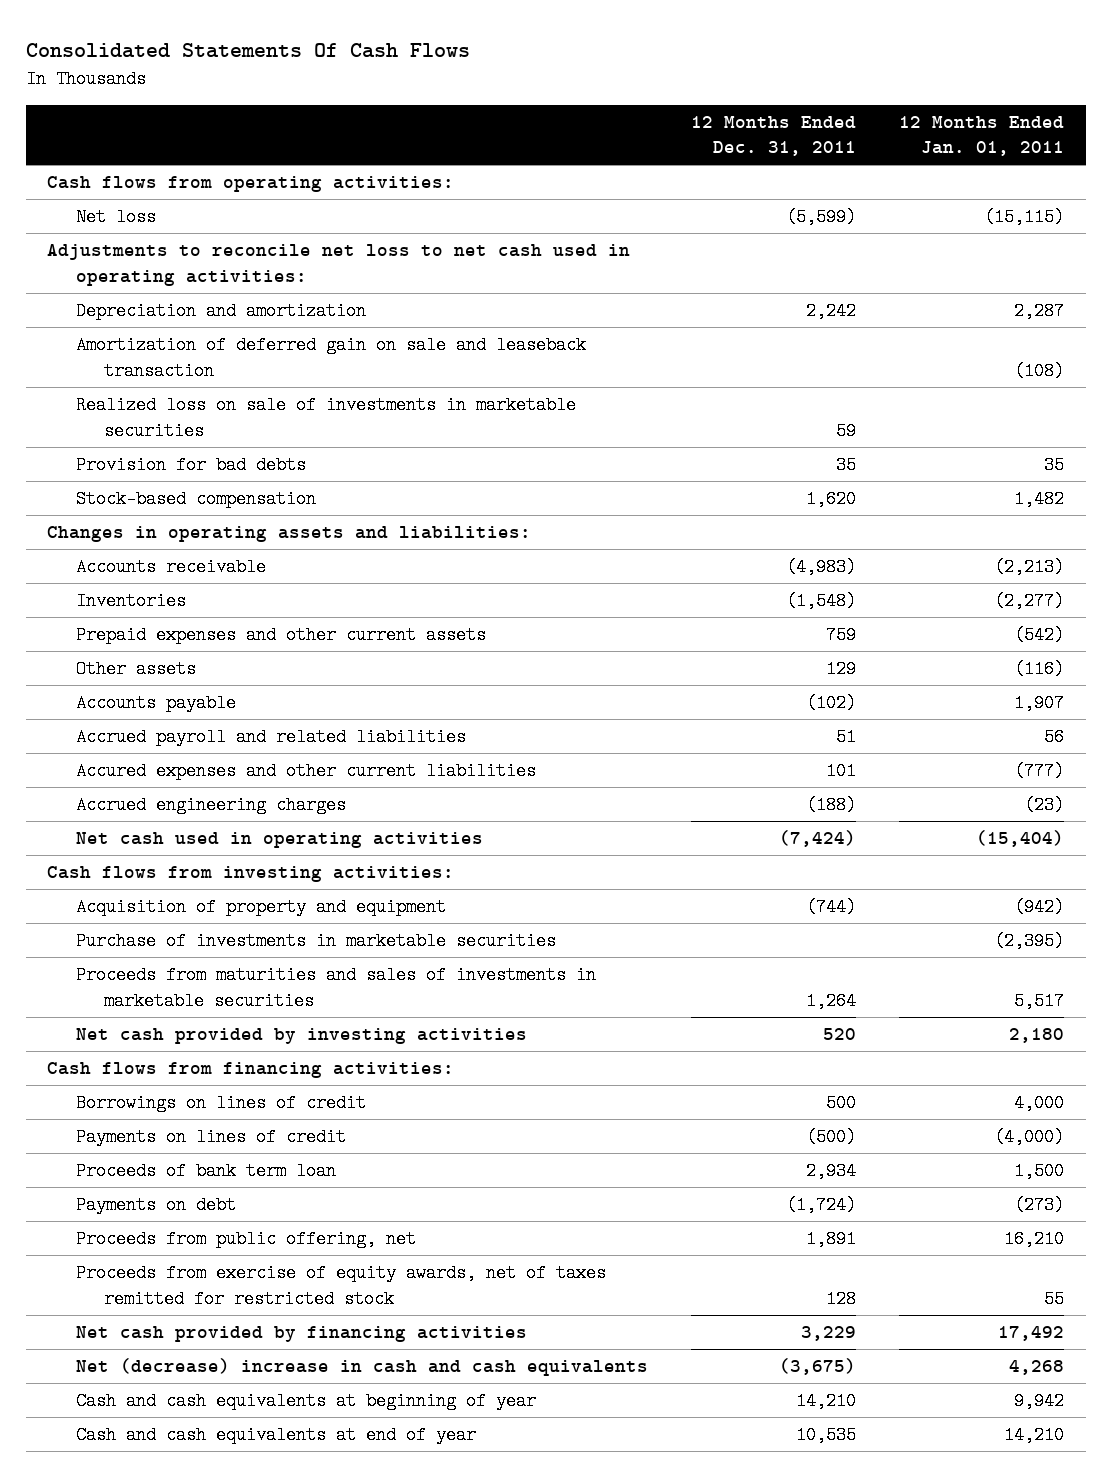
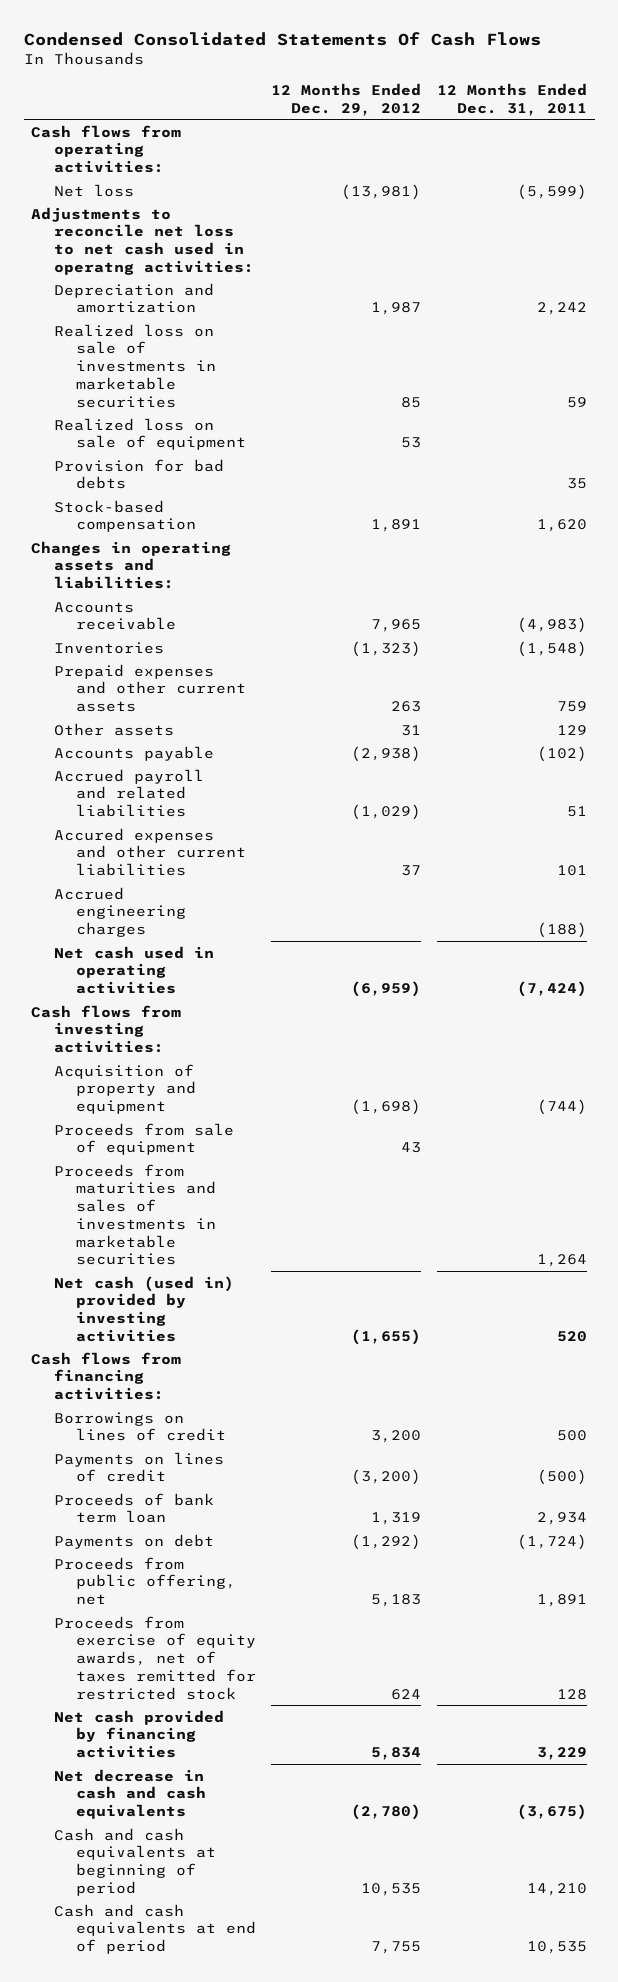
[25,43,470,59] Consolidated Statements Of Cash Flows -> [23,32,541,47] Condensed Consolidated Statements Of Cash Flows
[899,115,1065,157] 12 Months Ended Jan. 01, 2011 -> none
none -> [271,82,422,116] 12 Months Ended Dec. 29, 2012
[47,244,631,286] Adjustments to reconcile net loss to net cash used in operating activities: -> [31,206,254,275] Adjustments to reconcile net loss to net cash used in operatng activities:
[75,336,586,380] Amortization of deferred gain on sale and leaseback transaction -> none
none -> [53,417,246,451] Realized loss on sale of equipment
[75,932,556,951] Purchase of investments in marketable securities -> none
none -> [53,1122,234,1156] Proceeds from sale of equipment
[75,1028,527,1045] Net cash provided by investing activities -> [53,1275,234,1342] Net cash (used in) provided by investing activities
[75,1358,648,1377] Net (decrease) increase in cash and cash equivalents -> [53,1768,206,1820] Net decrease in cash and cash equivalents
[75,1392,536,1411] Cash and cash equivalents at beginning of year -> [53,1827,216,1896] Cash and cash equivalents at beginning of period
[75,1426,476,1445] Cash and cash equivalents at end of year -> [53,1903,256,1955] Cash and cash equivalents at end of period

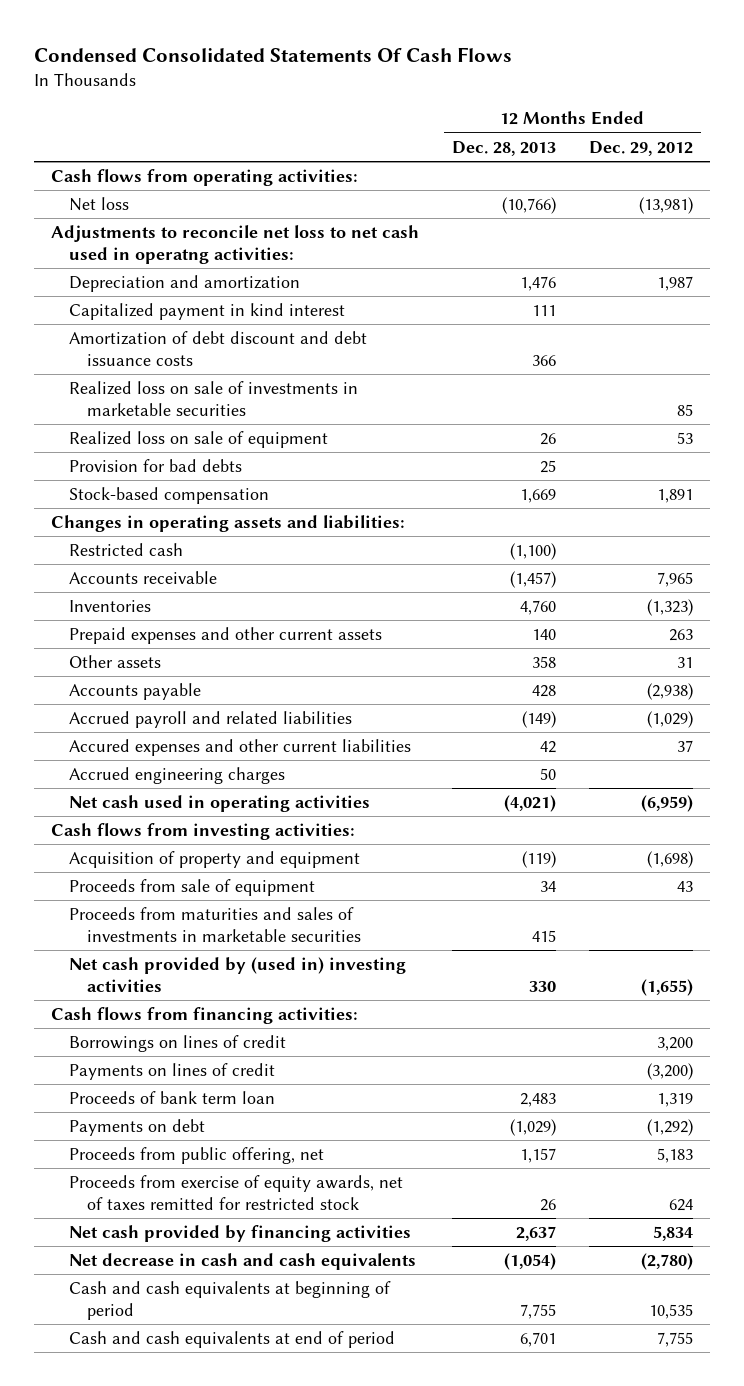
[437,82,588,116] 12 Months Ended Dec. 31, 2011 -> none
none -> [451,140,556,156] Dec. 28, 2013
none -> [69,303,346,321] Capitalized payment in kind interest
none -> [69,331,368,366] Amortization of debt discount and debt issuance costs
none -> [69,543,184,557] Restricted cash
[53,1275,234,1342] Net cash (used in) provided by investing activities -> [69,957,407,992] Net cash provided by (used in) investing activities

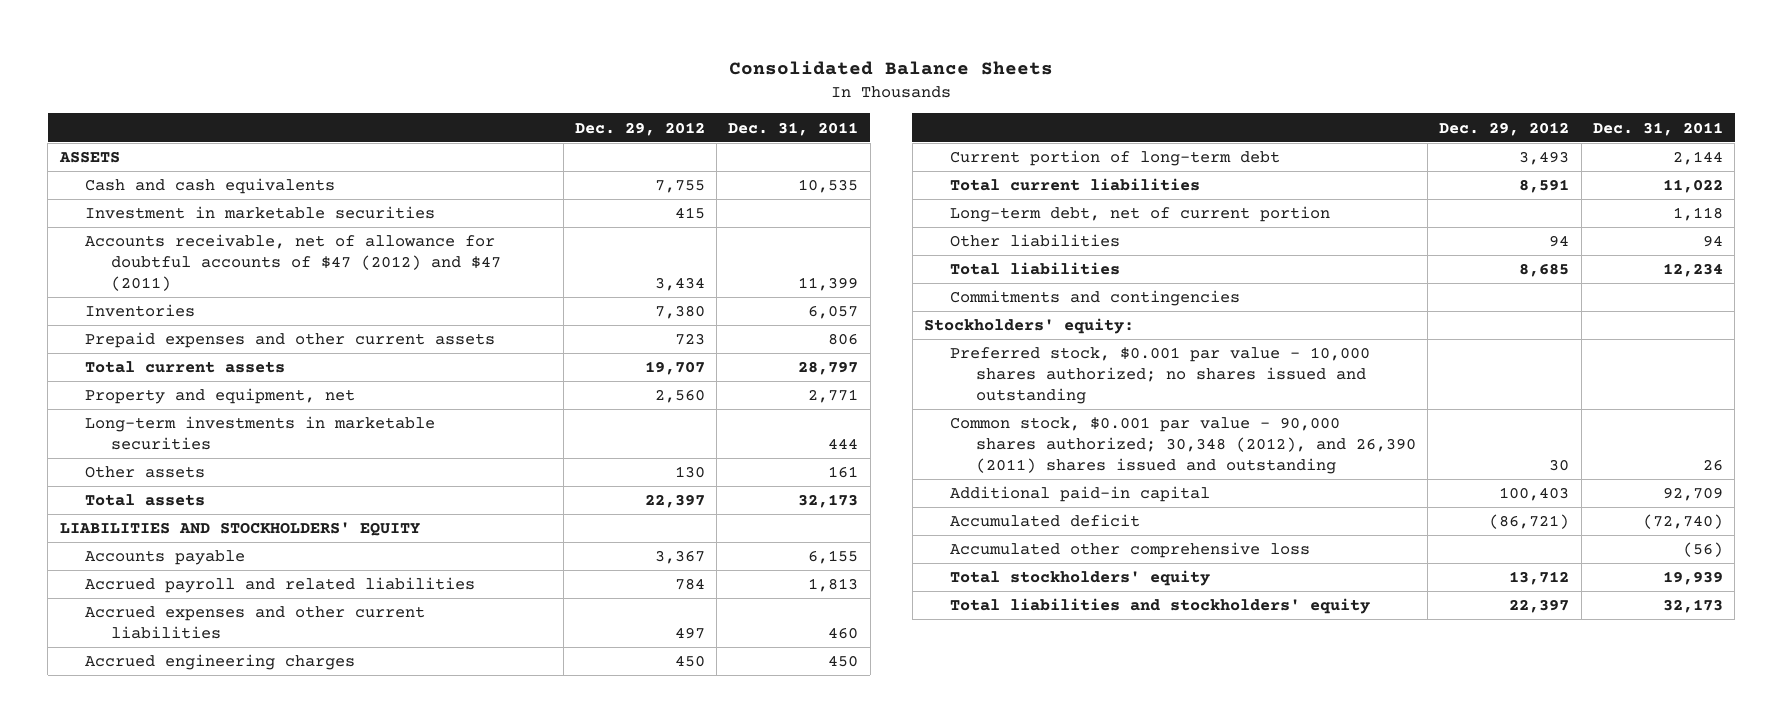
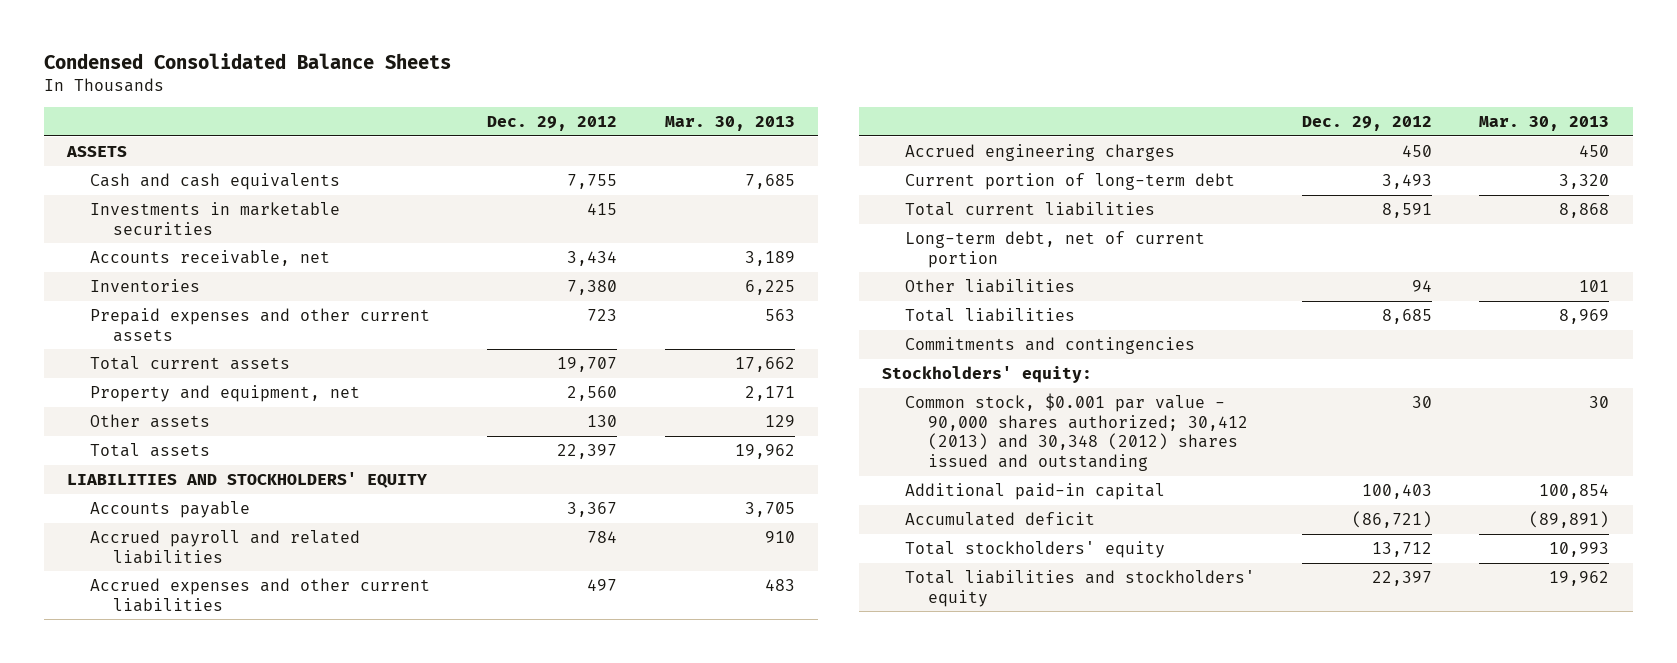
[729,60,1054,75] Consolidated Balance Sheets -> [43,53,451,70] Condensed Consolidated Balance Sheets
[728,121,859,136] Dec. 31, 2011 -> none
none -> [664,116,795,132] Mar. 30, 2013
[85,206,436,220] Investment in marketable securities -> [90,202,341,235] Investments in marketable securities
[85,234,502,291] Accounts receivable, net of allowance for doubtful accounts of $47 (2012) and $47 (2011) -> [90,250,331,267] Accounts receivable, net
[85,416,436,450] Long-term investments in marketable securities -> none
[949,347,1370,404] Preferred stock, $0.001 par value - 10,000 shares authorized; no shares issued and outstanding -> none
[949,417,1416,474] Common stock, $0.001 par value - 90,000 shares authorized; 30,348 (2012), and 26,390 (2011) shares issued and outstanding -> [905,393,1248,471] Common stock, $0.001 par value - 90,000 shares authorized; 30,412 (2013) and 30,348 (2012) shares issued and outstanding
[949,542,1310,559] Accumulated other comprehensive loss -> none

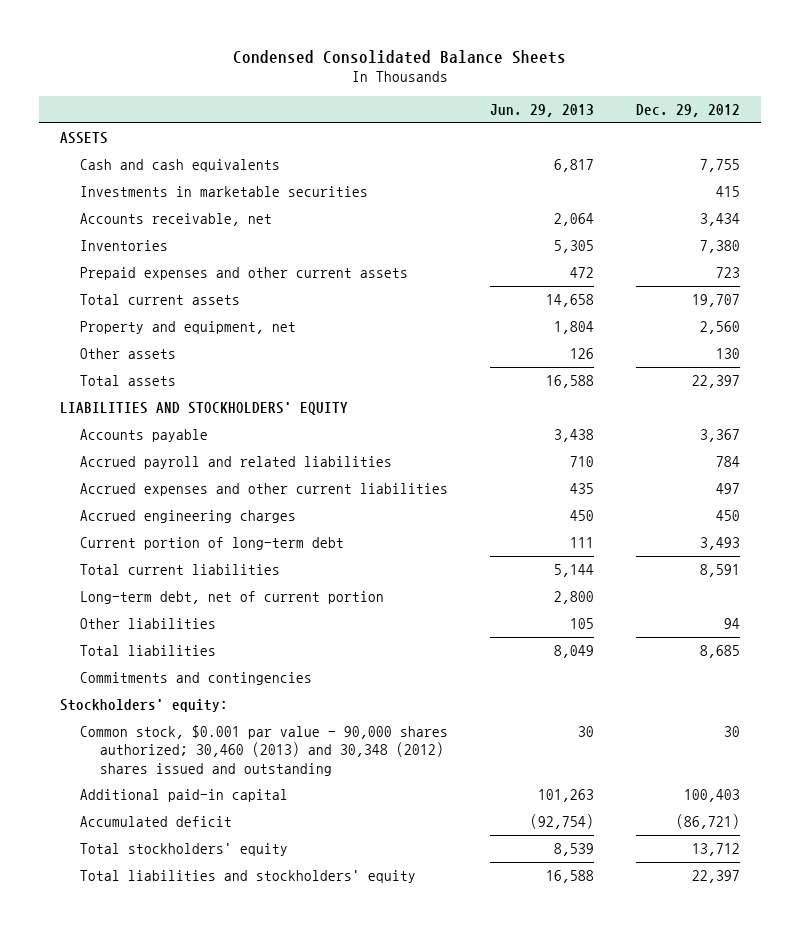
[664,116,795,132] Mar. 30, 2013 -> none
none -> [489,104,594,118] Jun. 29, 2013
[905,393,1248,471] Common stock, $0.001 par value - 90,000 shares authorized; 30,412 (2013) and 30,348 (2012) shares issued and outstanding -> [79,725,448,776] Common stock, $0.001 par value - 90,000 shares authorized; 30,460 (2013) and 30,348 (2012) shares issued and outstanding

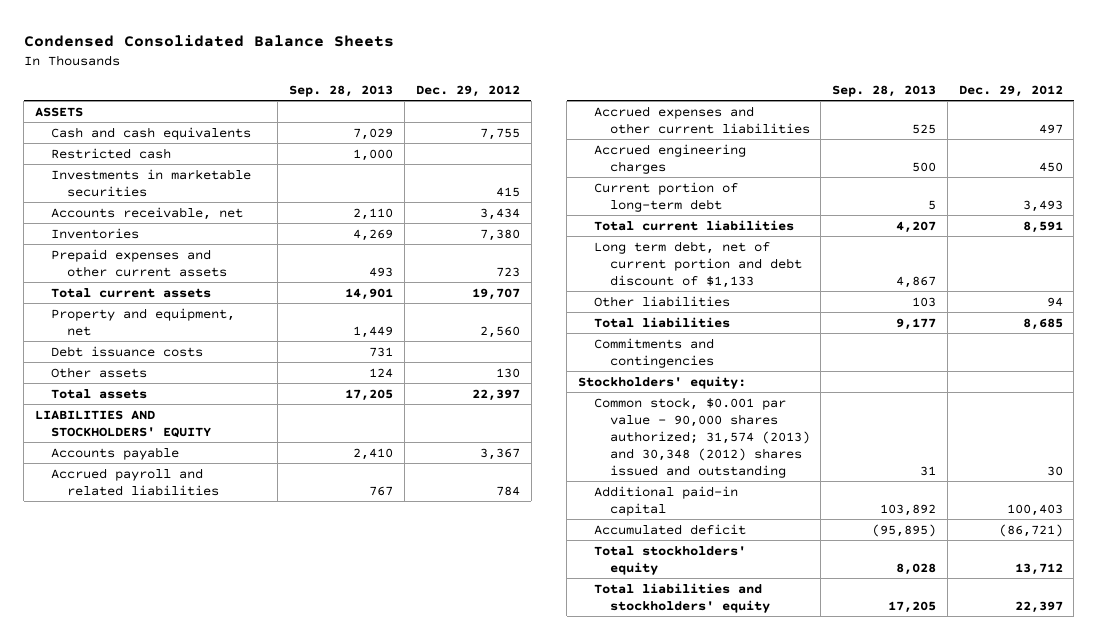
[489,104,594,118] Jun. 29, 2013 -> none
none -> [289,84,394,97] Sep. 28, 2013
none -> [50,147,171,159] Restricted cash
none -> [50,345,203,357] Debt issuance costs
[79,591,384,605] Long-term debt, net of current portion -> [593,240,802,288] Long term debt, net of current portion and debt discount of $1,133
[79,725,448,776] Common stock, $0.001 par value - 90,000 shares authorized; 30,460 (2013) and 30,348 (2012) shares issued and outstanding -> [593,396,810,479] Common stock, $0.001 par value - 90,000 shares authorized; 31,574 (2013) and 30,348 (2012) shares issued and outstanding

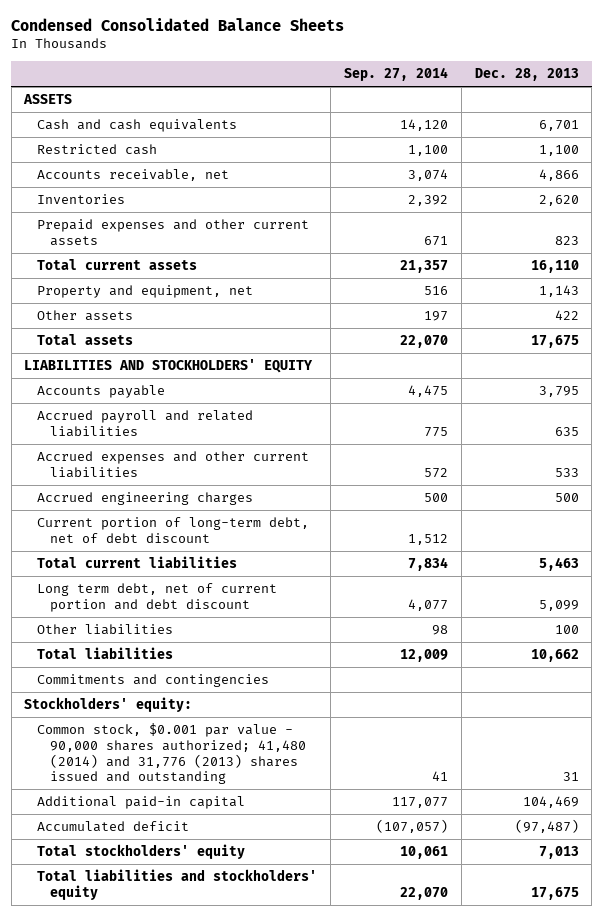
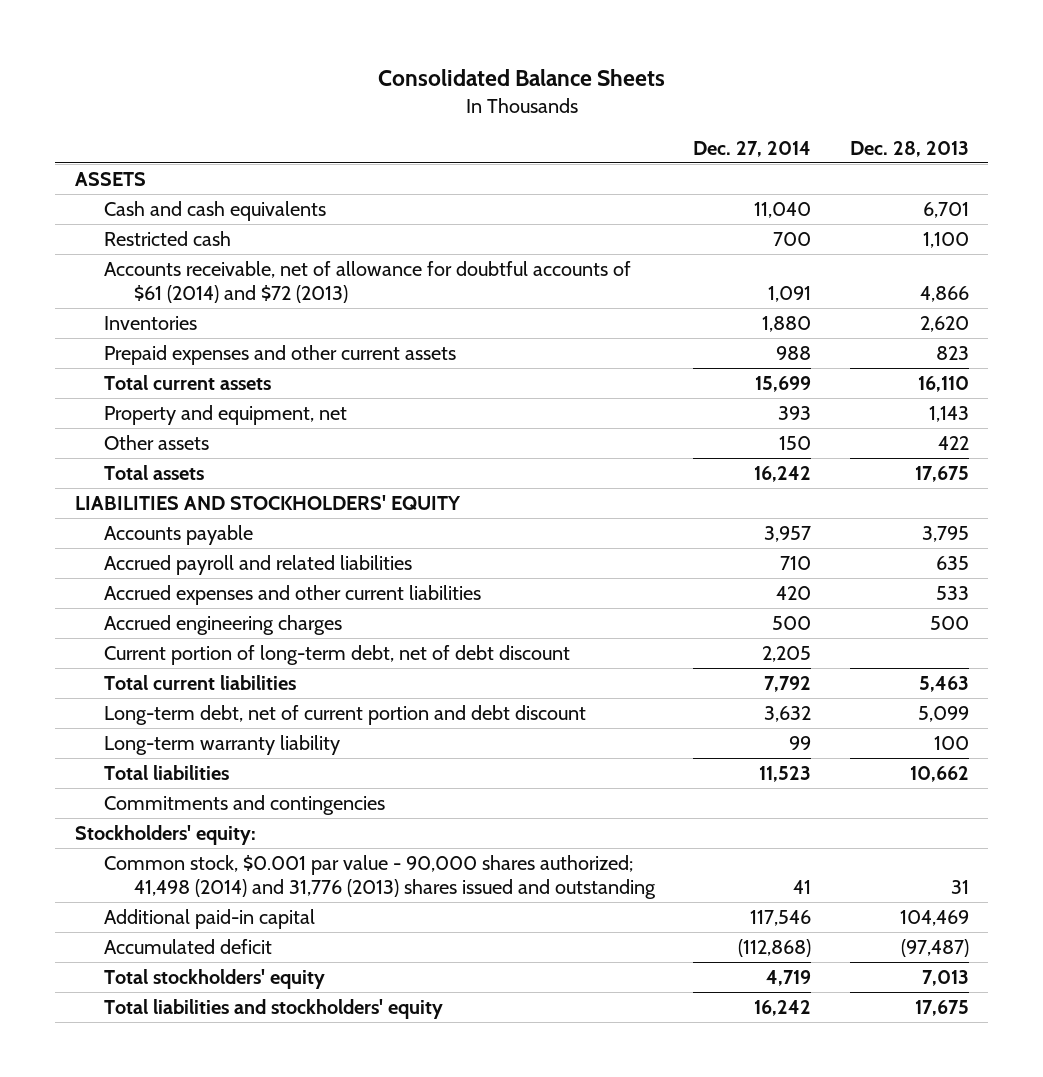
[11,17,345,31] Condensed Consolidated Balance Sheets -> [377,69,665,87] Consolidated Balance Sheets
[343,67,448,82] Sep. 27, 2014 -> none
none -> [693,140,812,157] Dec. 27, 2014
[37,168,230,181] Accounts receivable, net -> [104,261,632,304] Accounts receivable, net of allowance for doubtful accounts of $61 (2014) and $72 (2013)
[37,582,278,612] Long term debt, net of current portion and debt discount -> [104,705,587,726] Long-term debt, net of current portion and debt discount
[37,623,174,635] Other liabilities -> [104,735,341,756] Long-term warranty liability
[37,722,306,785] Common stock, $0.001 par value - 90,000 shares authorized; 41,480 (2014) and 31,776 (2013) shares issued and outstanding -> [104,855,657,900] Common stock, $0.001 par value - 90,000 shares authorized; 41,498 (2014) and 31,776 (2013) shares issued and outstanding

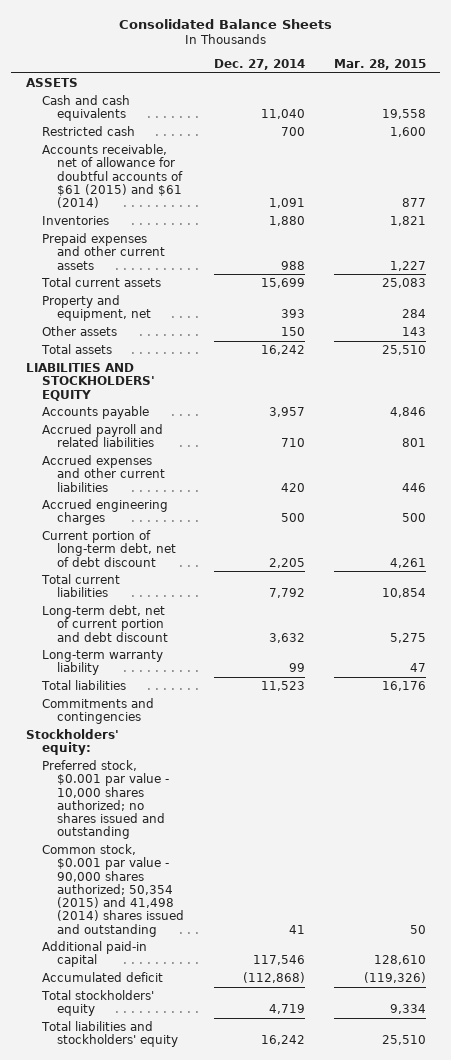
[849,140,969,157] Dec. 28, 2013 -> none
none -> [333,59,426,71] Mar. 28, 2015
[104,261,632,304] Accounts receivable, net of allowance for doubtful accounts of $61 (2014) and $72 (2013) -> [41,144,184,209] Accounts receivable, net of allowance for doubtful accounts of $61 (2015) and $61 (2014)
none -> [41,760,170,840] Preferred stock, $0.001 par value - 10,000 shares authorized; no shares issued and outstanding
[104,855,657,900] Common stock, $0.001 par value - 90,000 shares authorized; 41,498 (2014) and 31,776 (2013) shares issued and outstanding -> [41,844,185,937] Common stock, $0.001 par value - 90,000 shares authorized; 50,354 (2015) and 41,498 (2014) shares issued and outstanding

